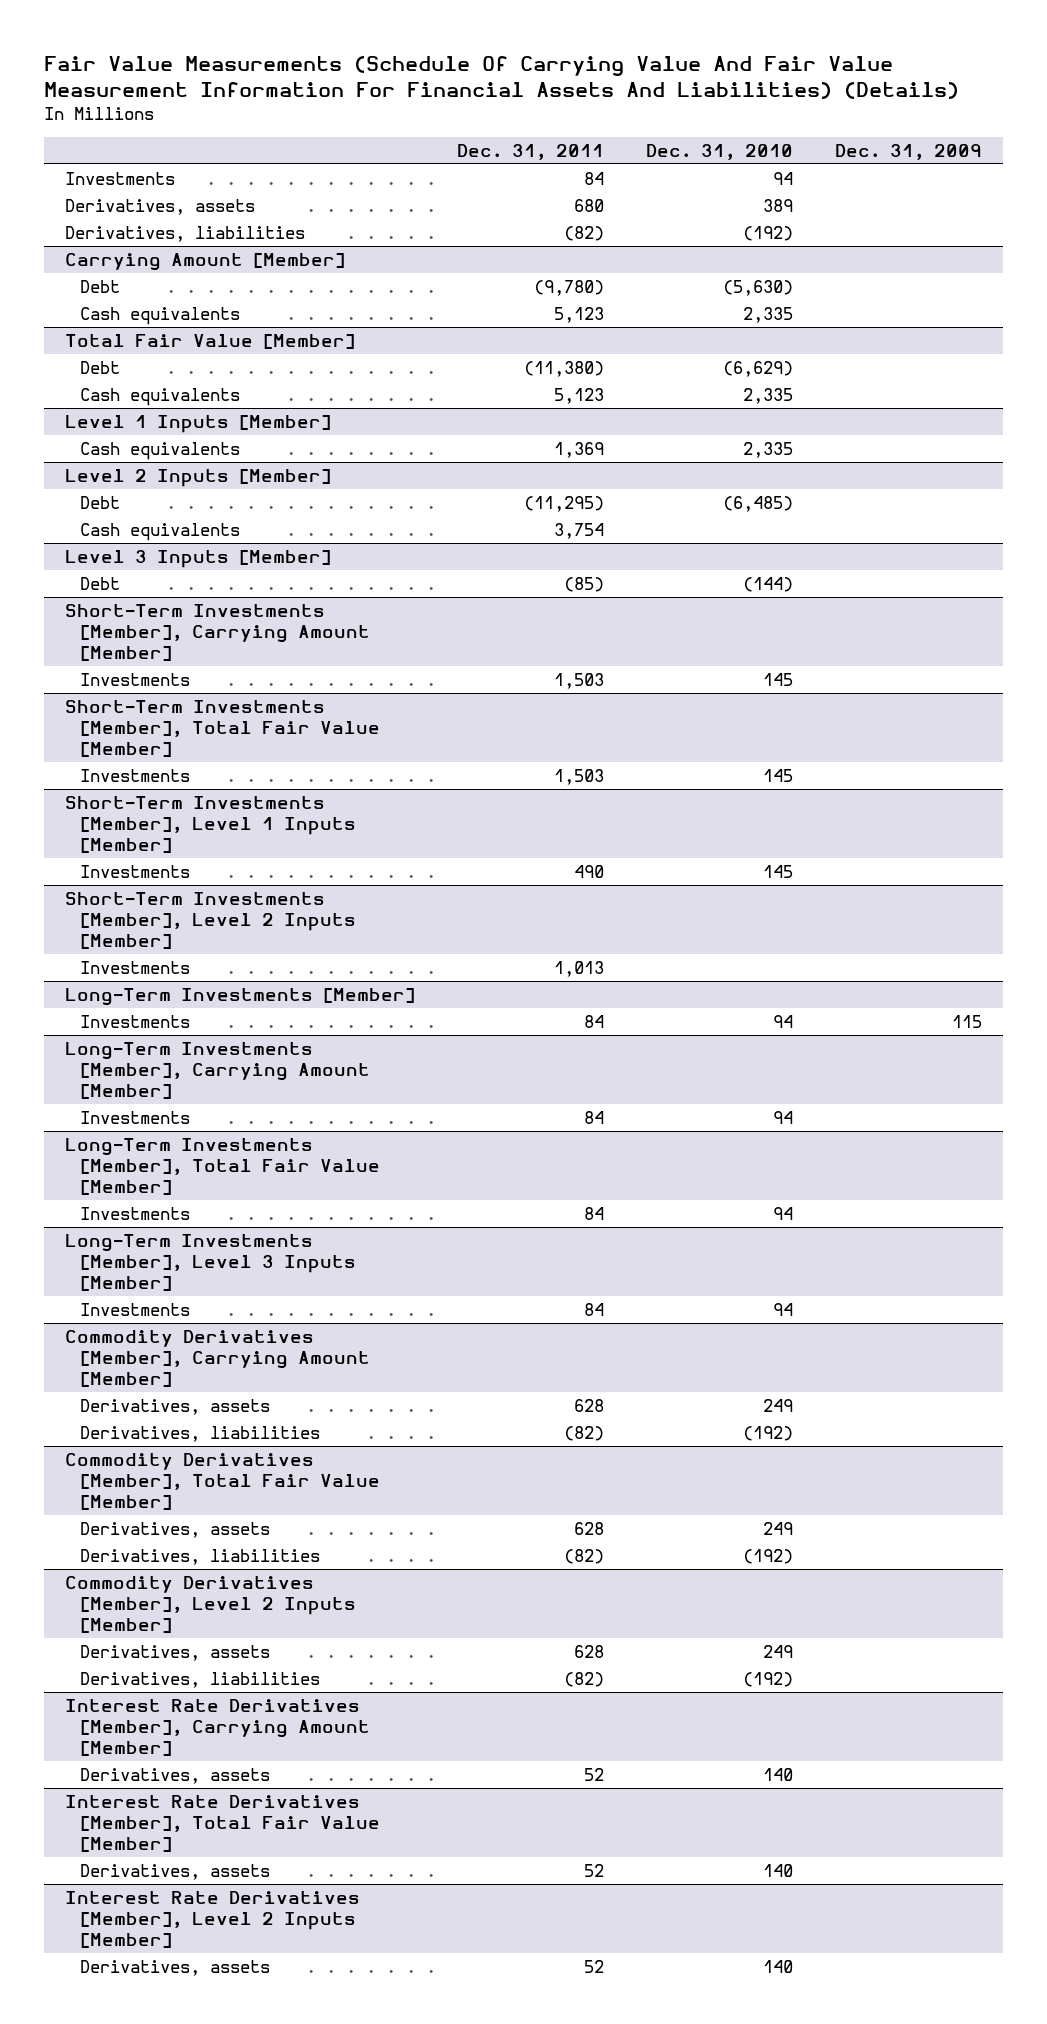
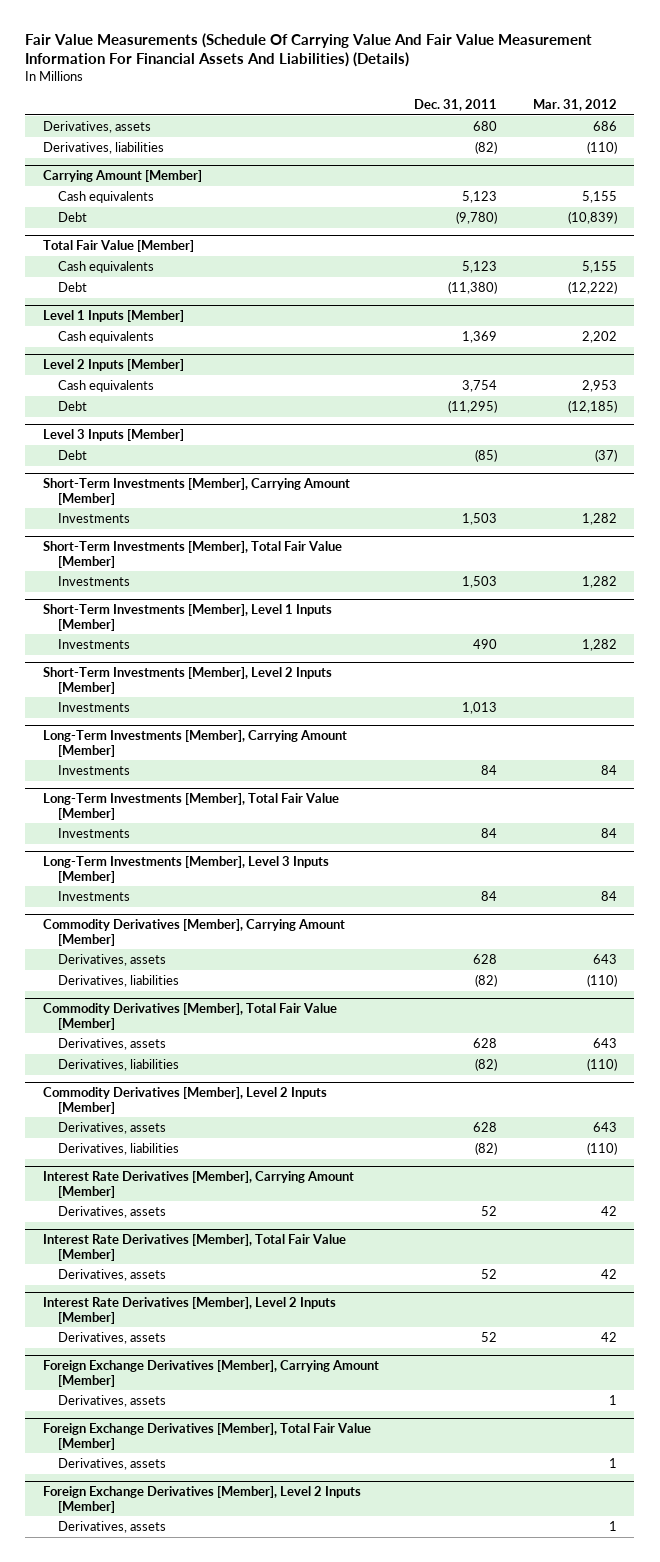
[645,143,793,160] Dec. 31, 2010 -> none
[834,143,982,160] Dec. 31, 2009 -> none
none -> [532,98,617,111] Mar. 31, 2012
[65,171,176,185] Investments -> none
[79,279,120,293] Debt -> [57,211,87,222] Debt
[79,360,120,374] Debt -> [57,281,87,292] Debt
[79,495,120,509] Debt -> [57,400,87,411] Debt
[65,987,416,1006] Long-Term Investments [Member] -> none
[79,1014,190,1028] Investments -> none
none -> [43,1360,380,1387] Foreign Exchange Derivatives [Member], Carrying Amount [Member]
none -> [57,1394,166,1407] Derivatives, assets
none -> [43,1423,372,1450] Foreign Exchange Derivatives [Member], Total Fair Value [Member]
none -> [57,1457,166,1470] Derivatives, assets
none -> [43,1486,362,1513] Foreign Exchange Derivatives [Member], Level 2 Inputs [Member]
none -> [57,1520,166,1533] Derivatives, assets

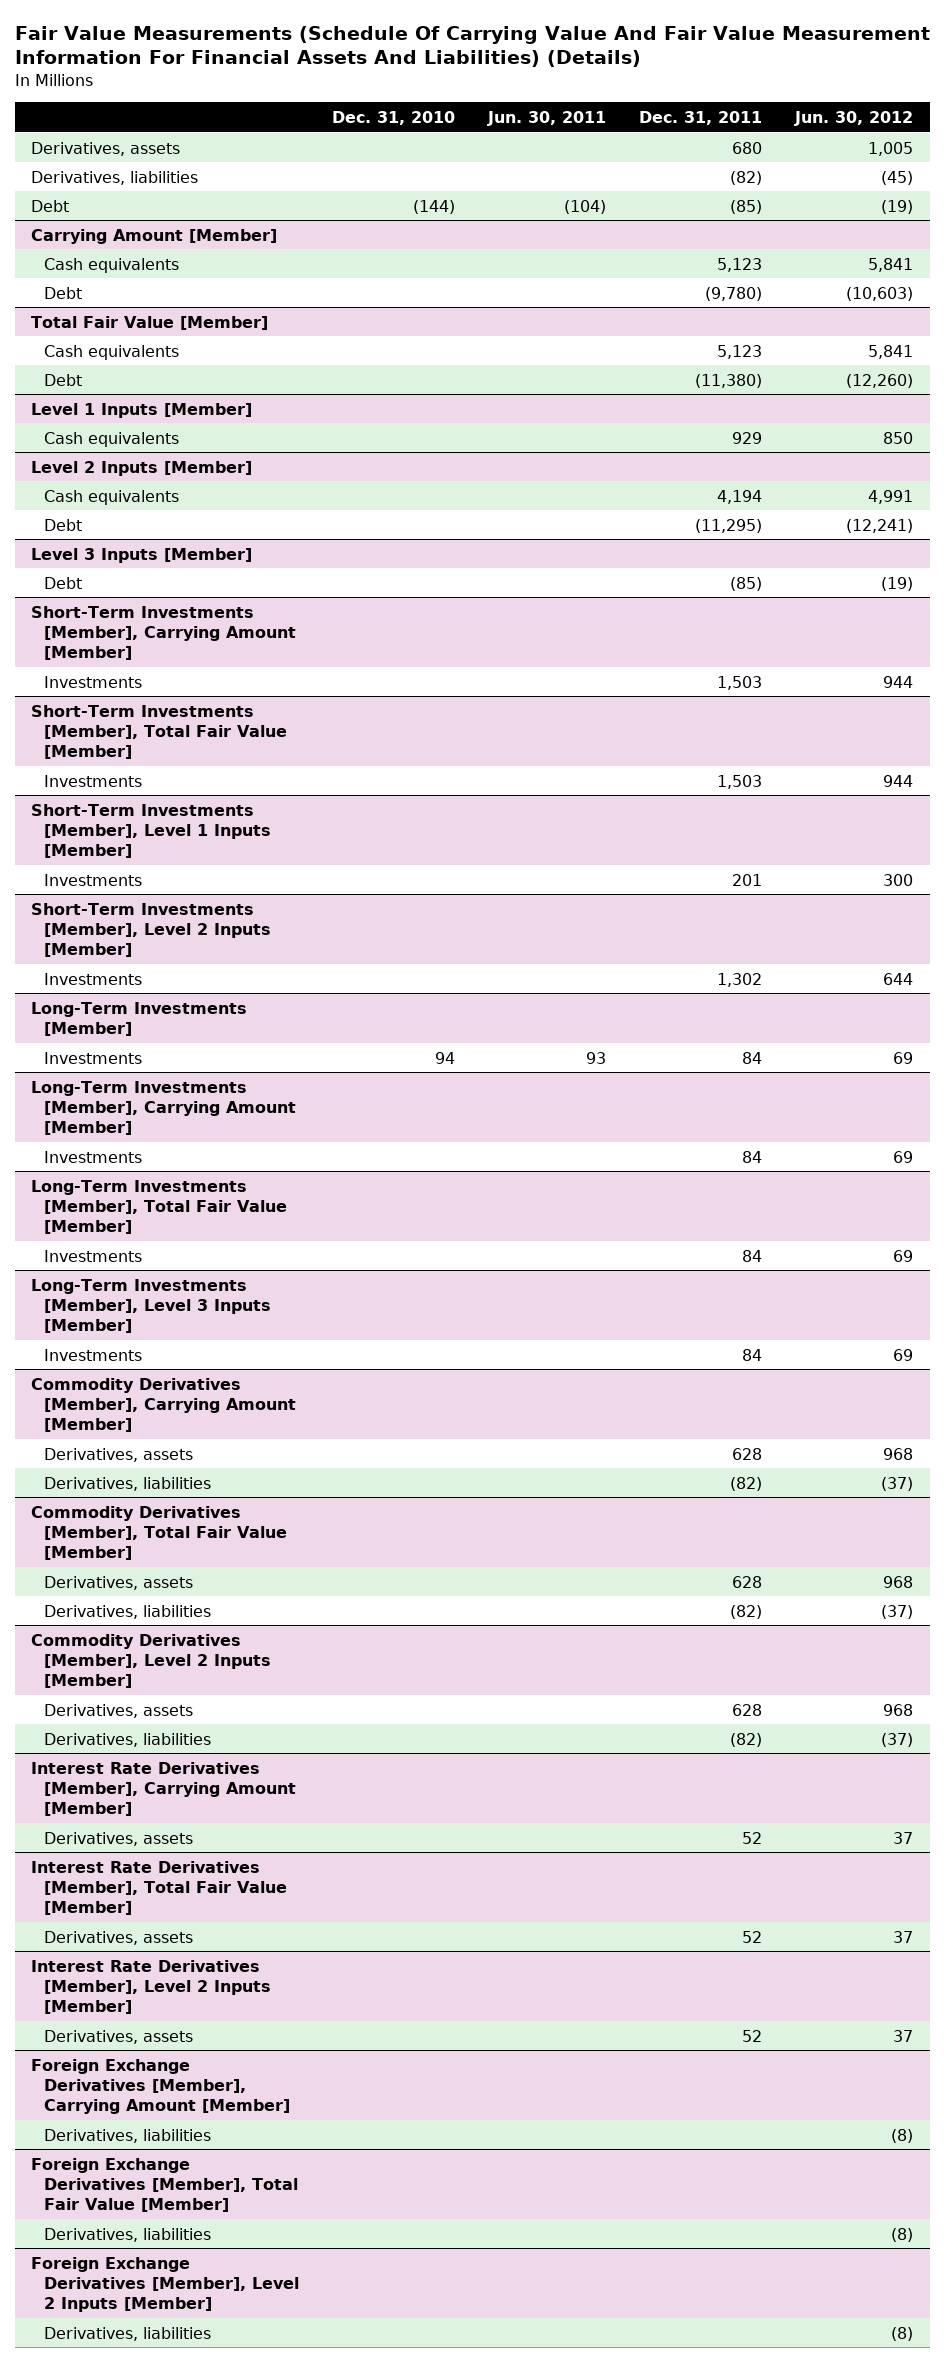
[532,98,617,111] Mar. 31, 2012 -> none
none -> [332,110,456,125] Dec. 31, 2010
none -> [487,110,607,126] Jun. 30, 2011
none -> [794,110,914,126] Jun. 30, 2012
none -> [31,199,70,212] Debt
[462,330,498,343] 1,369 -> [732,431,763,444] 929
[462,379,498,392] 3,754 -> [717,489,763,504] 4,194
[473,638,498,649] 490 -> [732,873,763,886] 201
[462,701,498,714] 1,013 -> [717,972,763,987] 1,302
none -> [31,1001,248,1036] Long-Term Investments [Member]
none -> [44,1051,143,1064] Investments
[57,1394,166,1407] Derivatives, assets -> none
none -> [44,2128,212,2143] Derivatives, liabilities
[57,1457,166,1470] Derivatives, assets -> none
none -> [44,2227,212,2242] Derivatives, liabilities
[57,1520,166,1533] Derivatives, assets -> none
none -> [44,2326,212,2341] Derivatives, liabilities

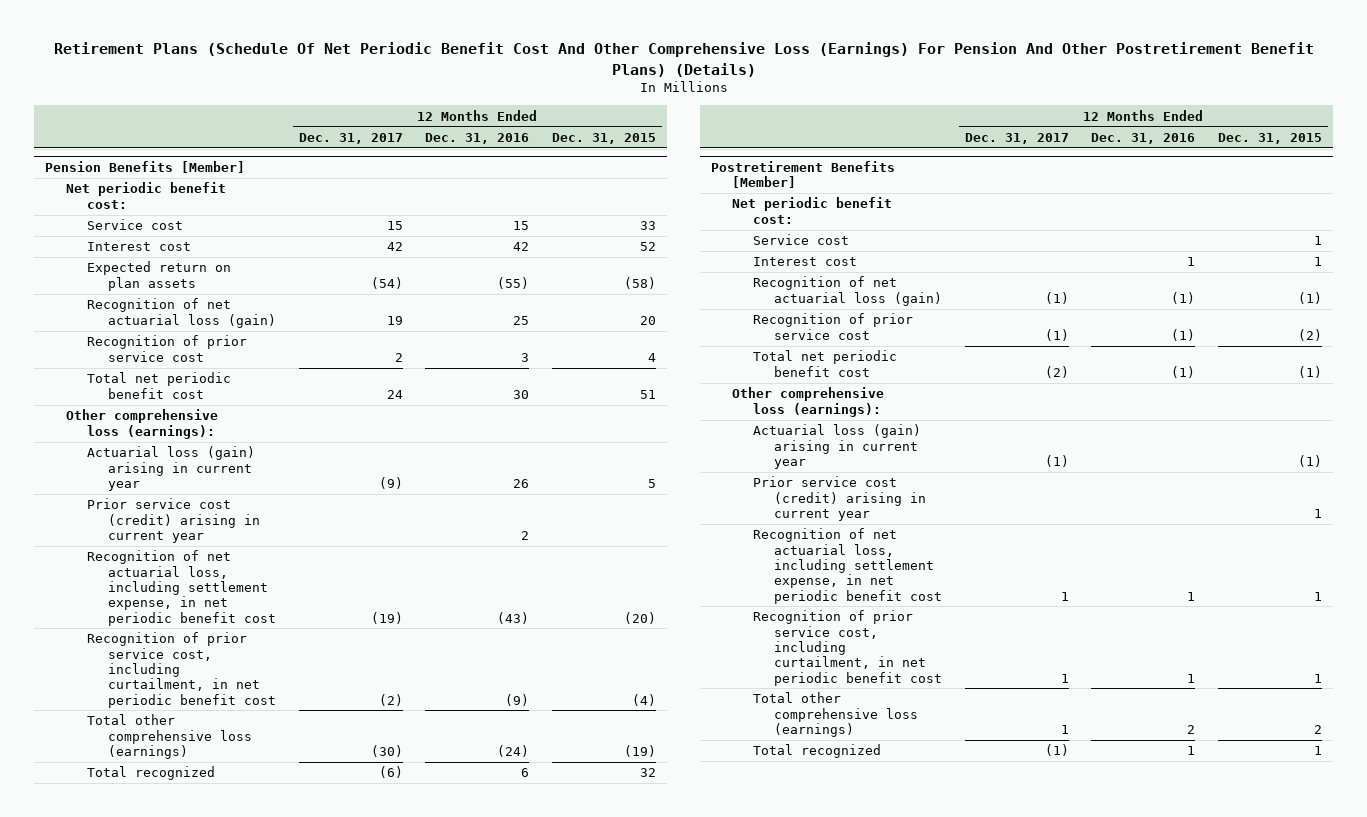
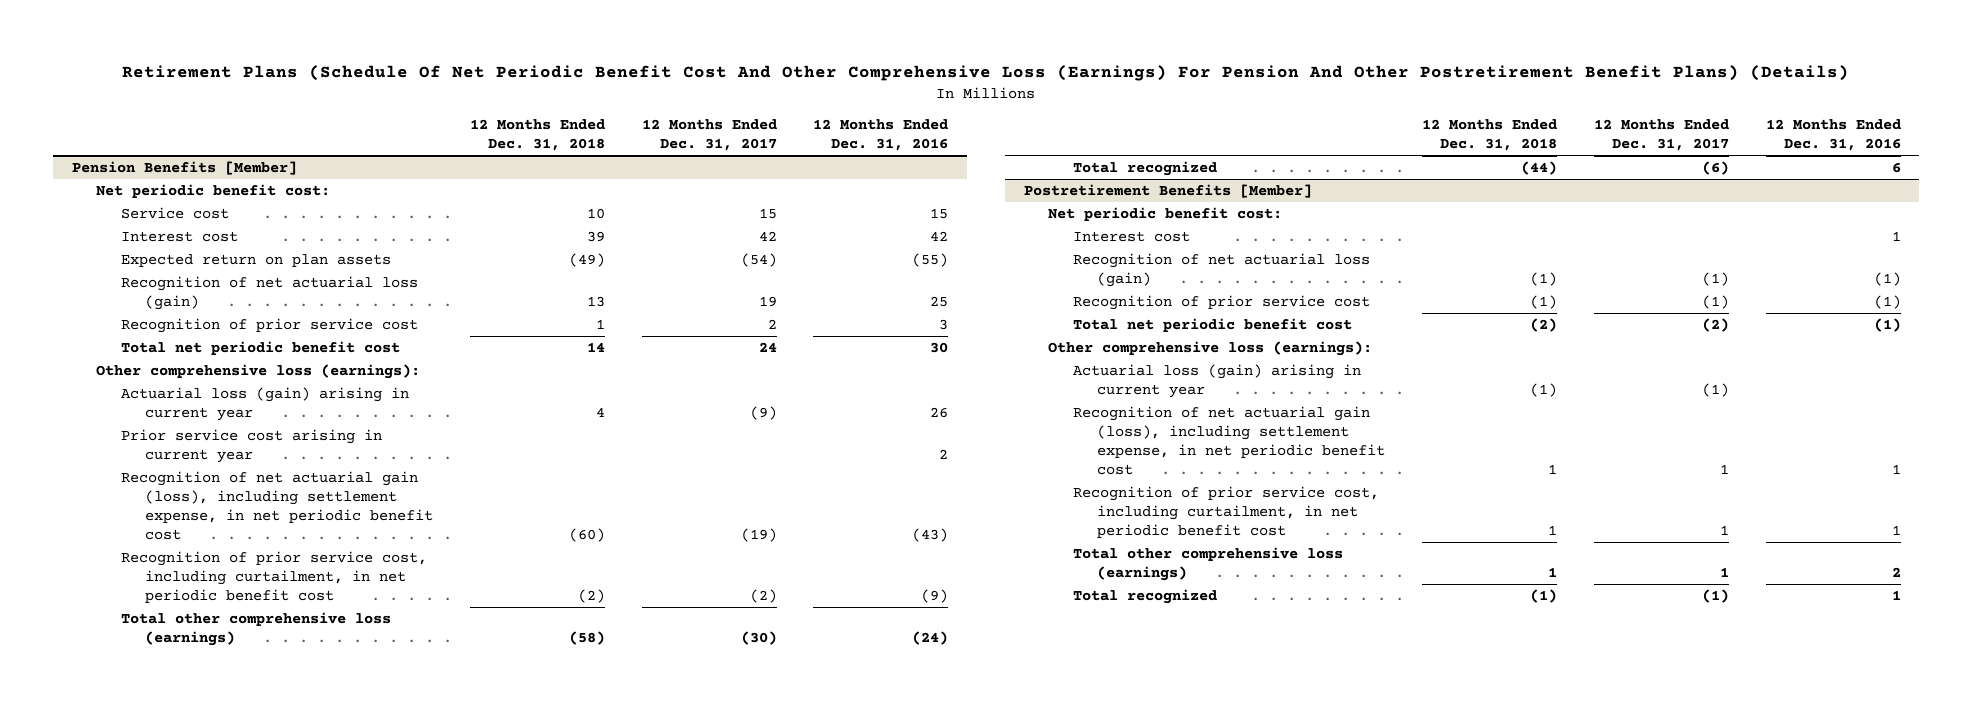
[551,133,656,145] Dec. 31, 2015 -> none
none -> [469,119,605,152] 12 Months Ended Dec. 31, 2018
[86,498,260,543] Prior service cost (credit) arising in current year -> [120,428,382,464] Prior service cost arising in current year
[86,550,276,626] Recognition of net actuarial loss, including settlement expense, in net periodic benefit cost -> [120,470,434,541] Recognition of net actuarial gain (loss), including settlement expense, in net periodic benefit cost
[753,234,850,246] Service cost -> none
[753,476,926,521] Prior service cost (credit) arising in current year -> none
[753,528,942,604] Recognition of net actuarial loss, including settlement expense, in net periodic benefit cost -> [1072,405,1386,476] Recognition of net actuarial gain (loss), including settlement expense, in net periodic benefit cost

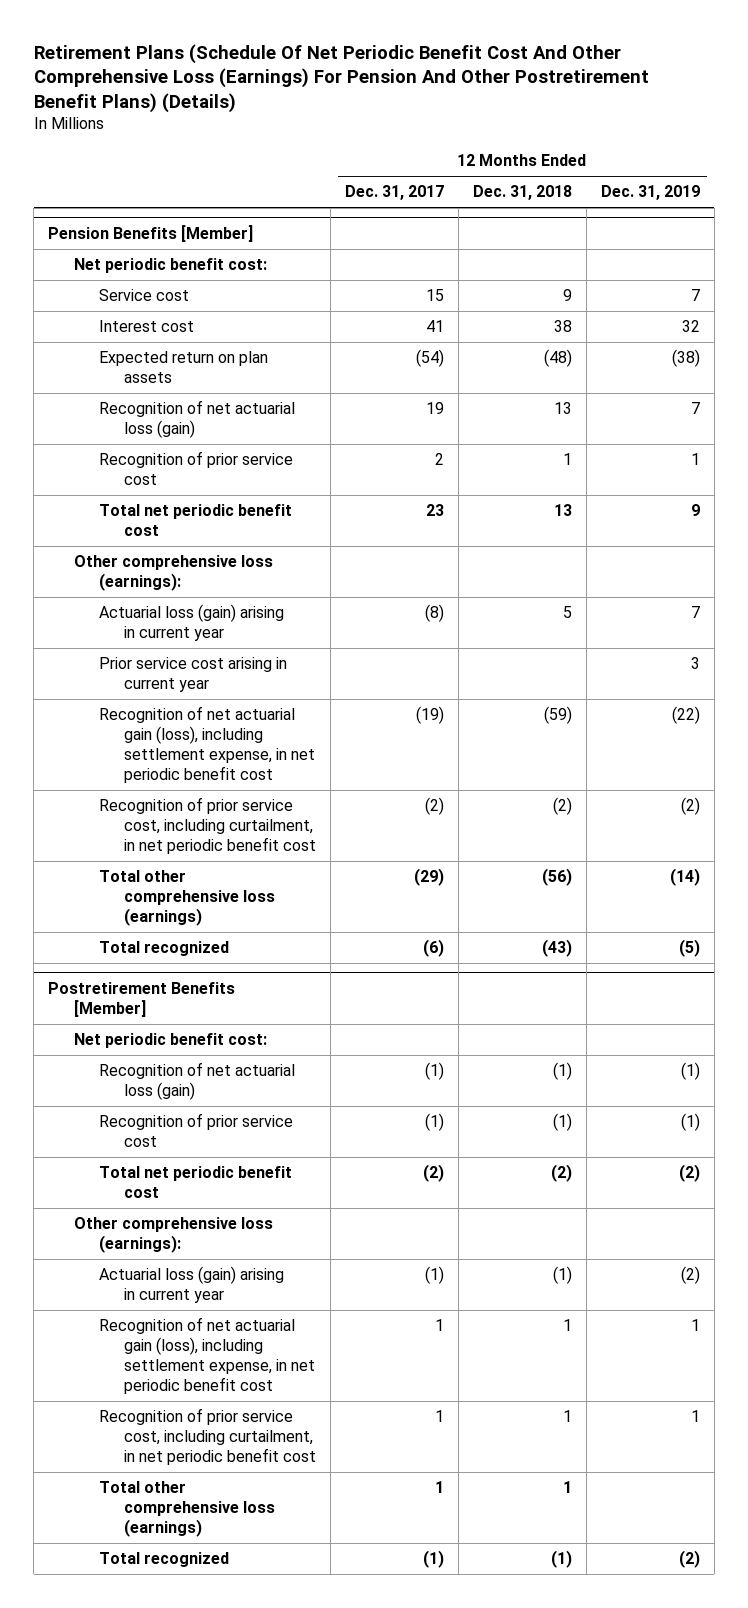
[813,119,949,152] 12 Months Ended Dec. 31, 2016 -> none
none -> [600,185,700,201] Dec. 31, 2019
[586,207,605,219] 10 -> [562,289,572,302] 9
[586,230,605,242] 39 -> [553,320,572,333] 38
[758,230,777,241] 42 -> [425,320,444,333] 41
[568,252,605,267] (49) -> [543,349,572,368] (48)
[586,341,605,352] 14 -> [553,504,572,517] 13
[758,341,777,352] 24 -> [425,504,444,517] 23
[595,407,605,418] 4 -> [562,606,572,619] 5
[749,406,777,421] (9) -> [424,604,444,623] (8)
[568,528,605,543] (60) -> [543,706,572,725] (59)
[568,631,605,646] (58) -> [541,868,572,887] (56)
[740,631,777,646] (30) -> [413,868,444,887] (29)
[1521,160,1558,175] (44) -> [541,939,572,958] (43)
[1072,230,1190,242] Interest cost -> none

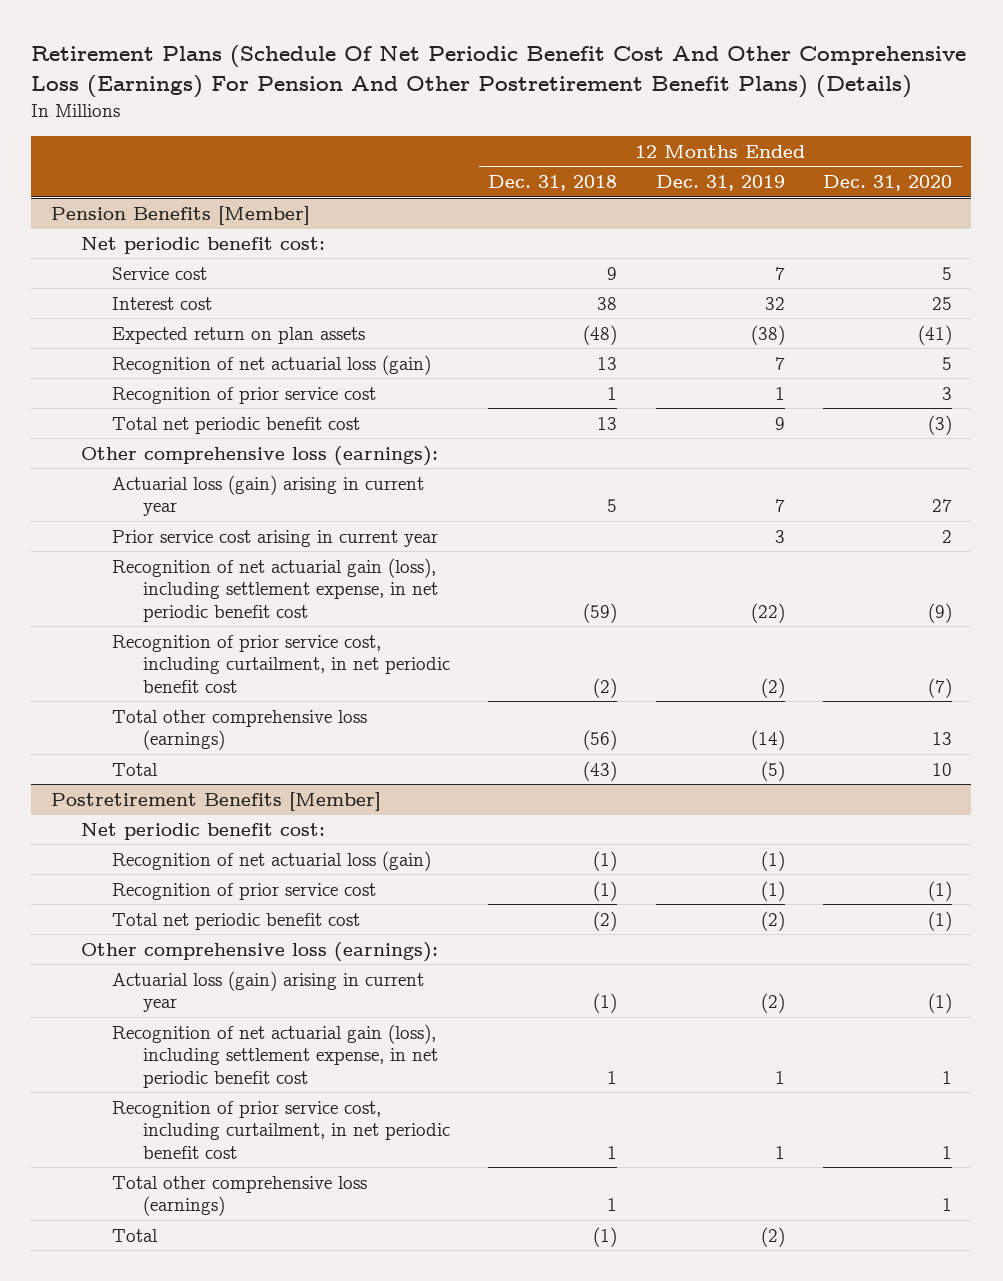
[344,185,444,201] Dec. 31, 2017 -> none
none -> [823,175,953,192] Dec. 31, 2020
[98,941,229,957] Total recognized -> [111,762,158,776] Total
[98,1552,229,1568] Total recognized -> [111,1228,158,1242] Total

